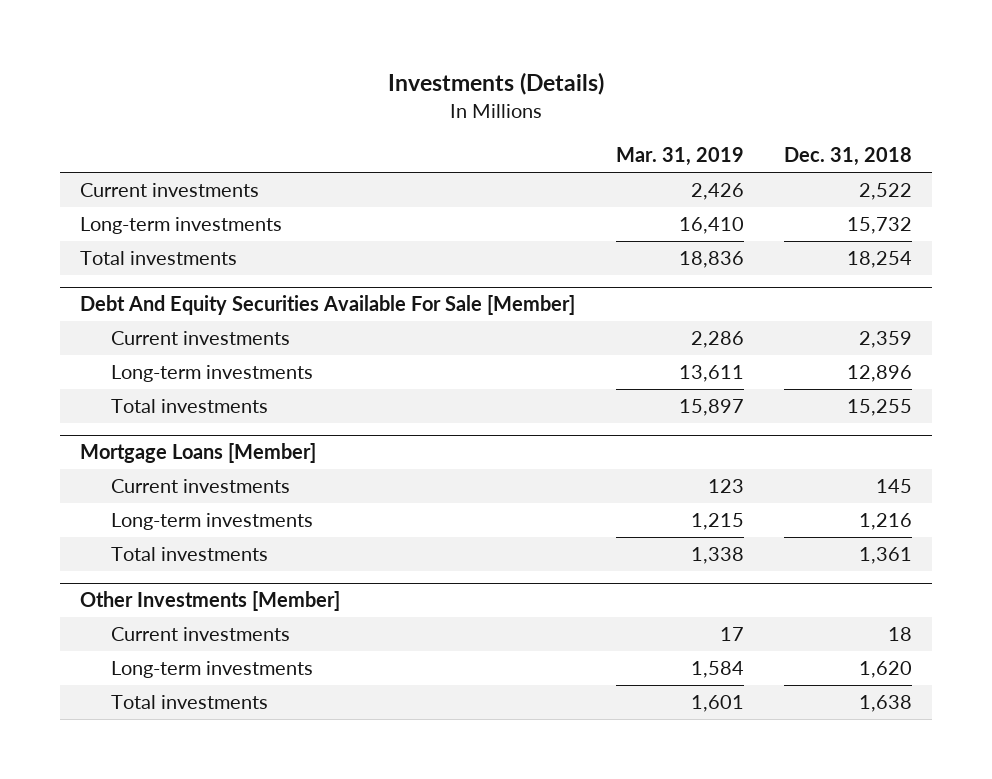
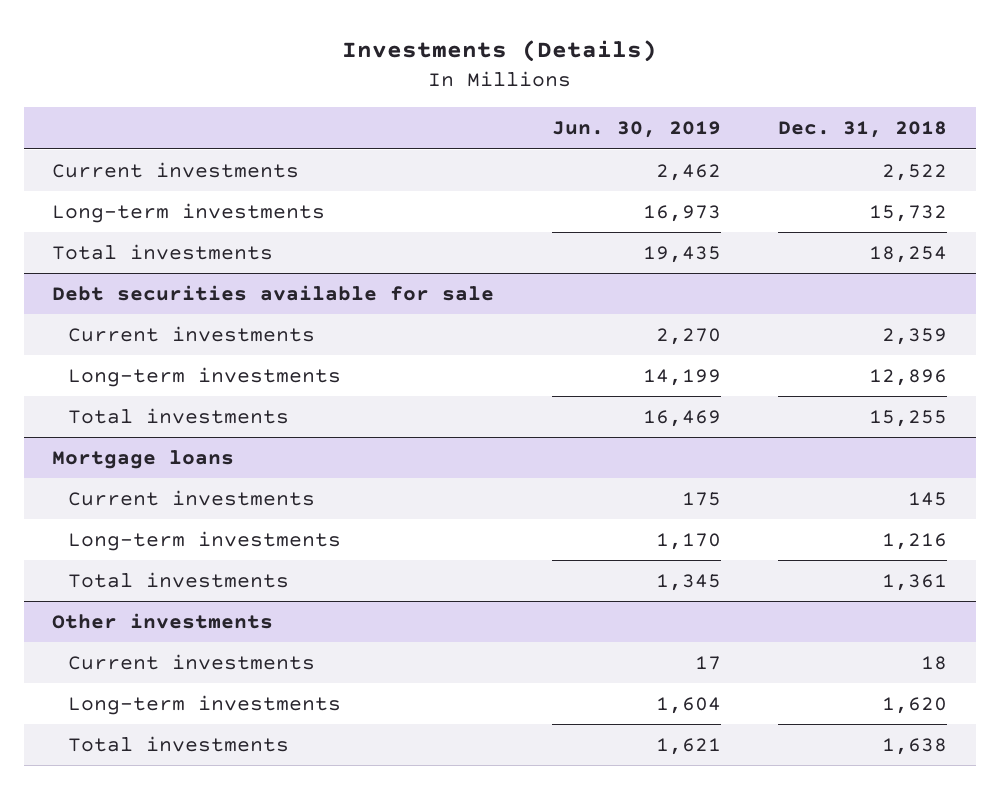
[615,147,744,167] Mar. 31, 2019 -> none
none -> [551,121,721,139] Jun. 30, 2019
[80,295,576,316] Debt And Equity Securities Available For Sale [Member] -> [52,285,495,302] Debt securities available for sale
[80,443,317,464] Mortgage Loans [Member] -> [52,450,235,470] Mortgage loans
[80,591,341,612] Other Investments [Member] -> [52,613,274,630] Other investments

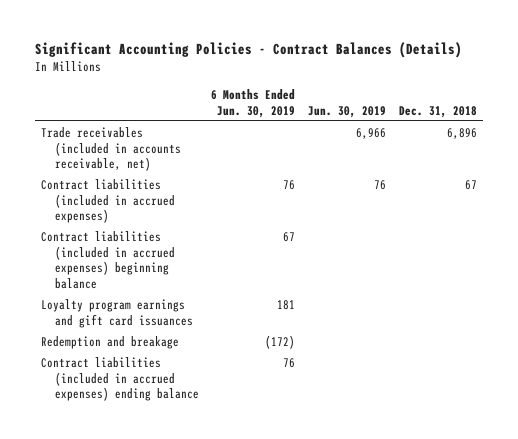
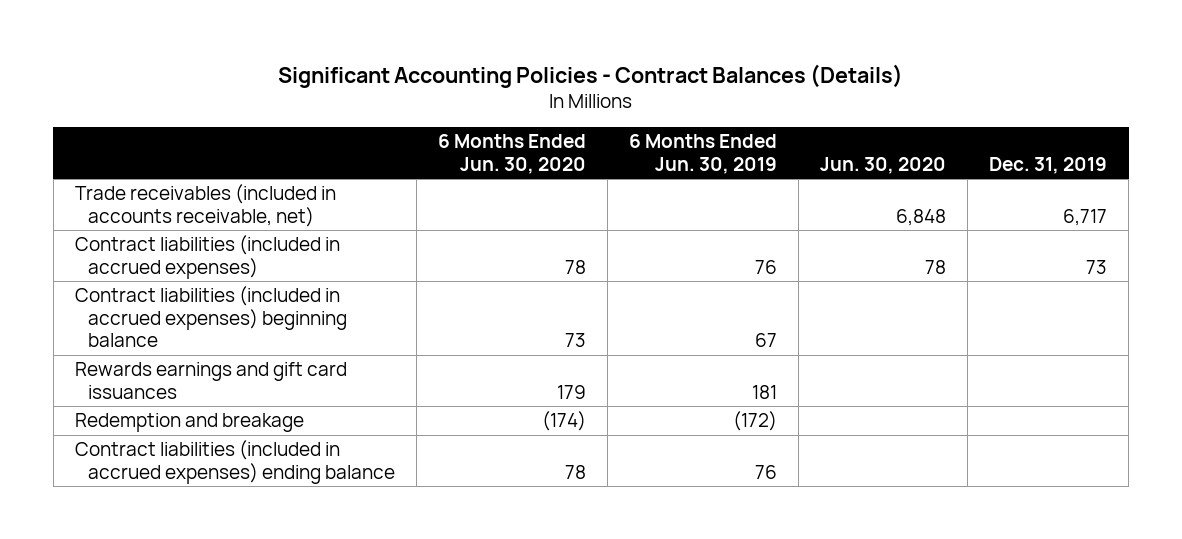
[308,105,387,118] Jun. 30, 2019 -> none
[399,105,478,118] Dec. 31, 2018 -> none
none -> [438,134,587,174] 6 Months Ended Jun. 30, 2020
none -> [820,156,947,174] Jun. 30, 2020
none -> [989,156,1108,174] Dec. 31, 2019
[40,299,193,328] Loyalty program earnings and gift card issuances -> [74,362,347,399] Rewards earnings and gift card issuances

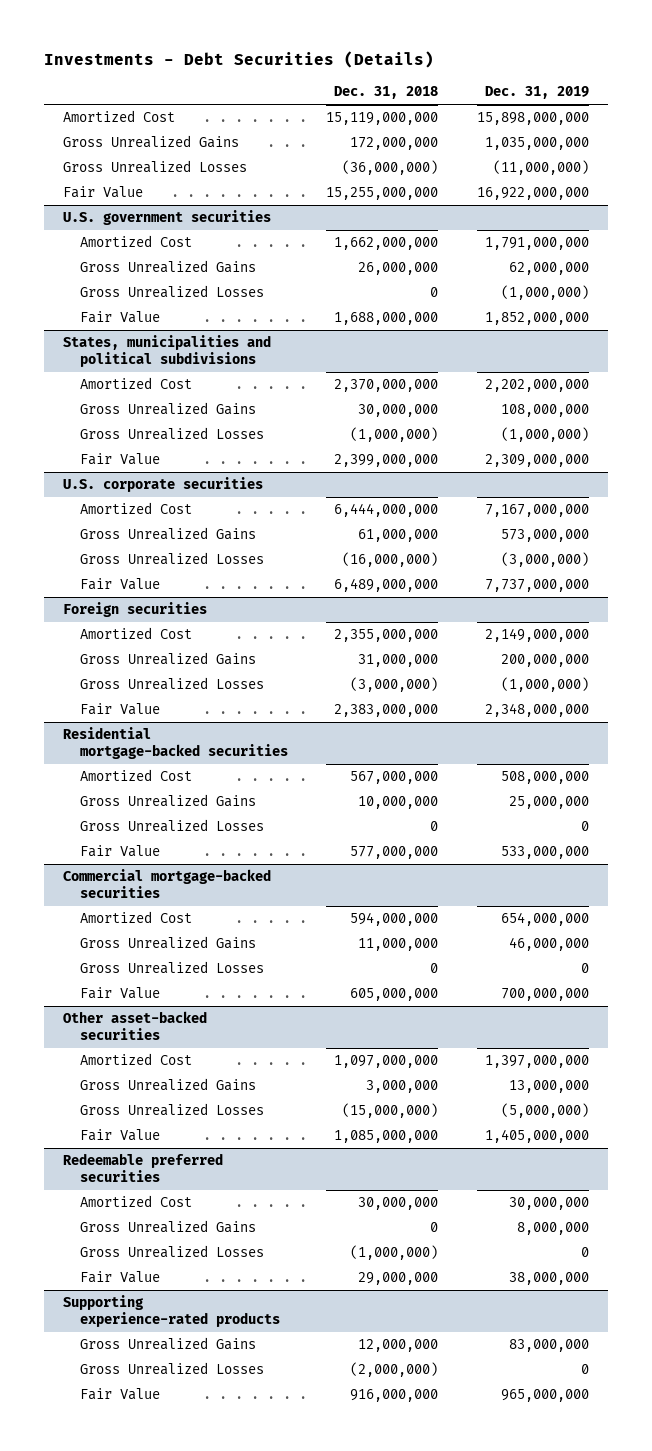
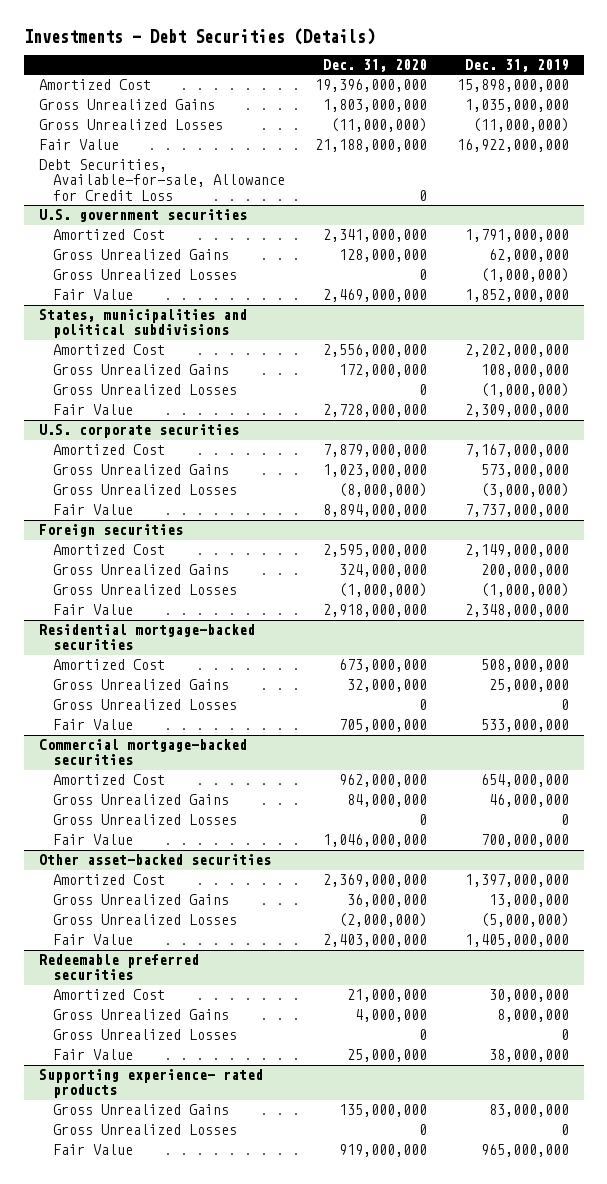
[334,86,439,100] Dec. 31, 2018 -> none
none -> [323,59,428,73] Dec. 31, 2020
none -> [38,159,286,201] Debt Securities, Available-for-sale, Allowance for Credit Loss
[63,1295,281,1328] Supporting experience-rated products -> [38,1069,263,1099] Supporting experience- rated products

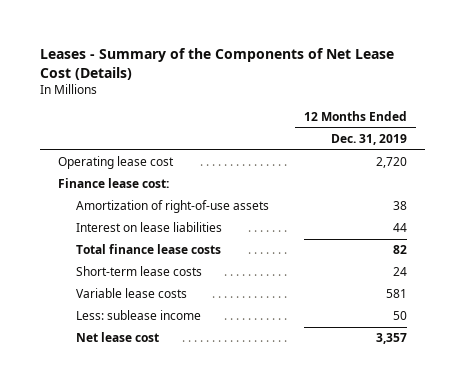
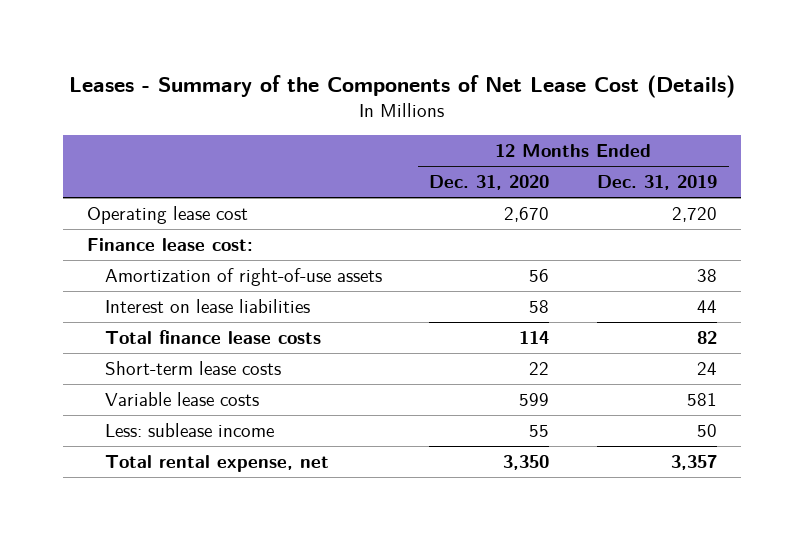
none -> [429,175,550,191] Dec. 31, 2020
[75,332,159,343] Net lease cost -> [104,454,329,472] Total rental expense, net

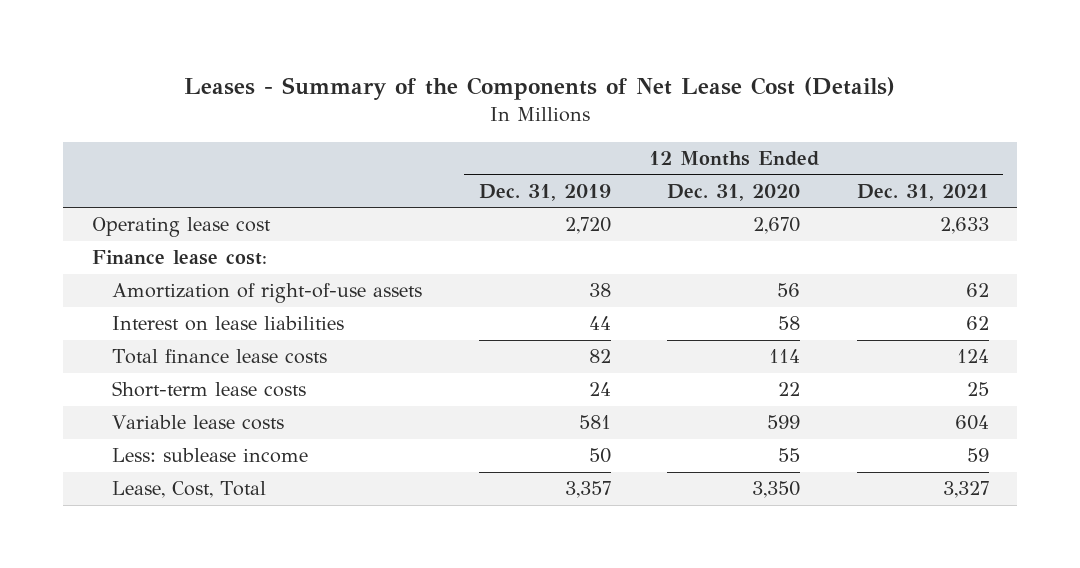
none -> [856,183,989,201] Dec. 31, 2021
[104,454,329,472] Total rental expense, net -> [111,481,266,499] Lease, Cost, Total

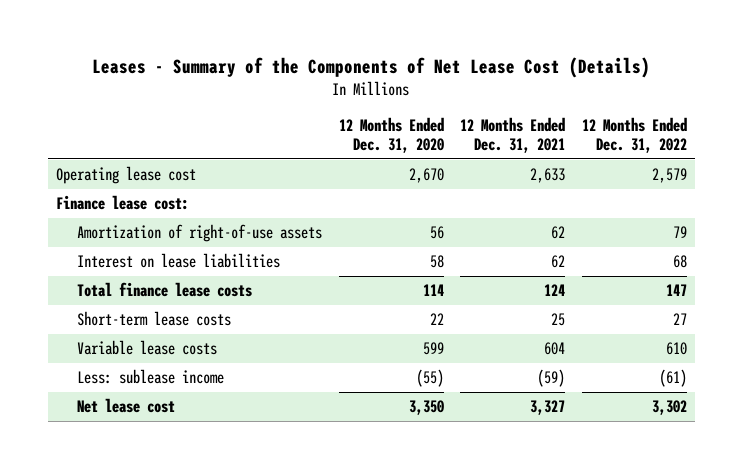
[478,183,611,201] Dec. 31, 2019 -> none
none -> [581,117,687,154] 12 Months Ended Dec. 31, 2022
[778,448,801,463] 55 -> [415,369,444,388] (55)
[966,448,989,463] 59 -> [537,369,566,388] (59)
[111,481,266,499] Lease, Cost, Total -> [77,398,176,414] Net lease cost

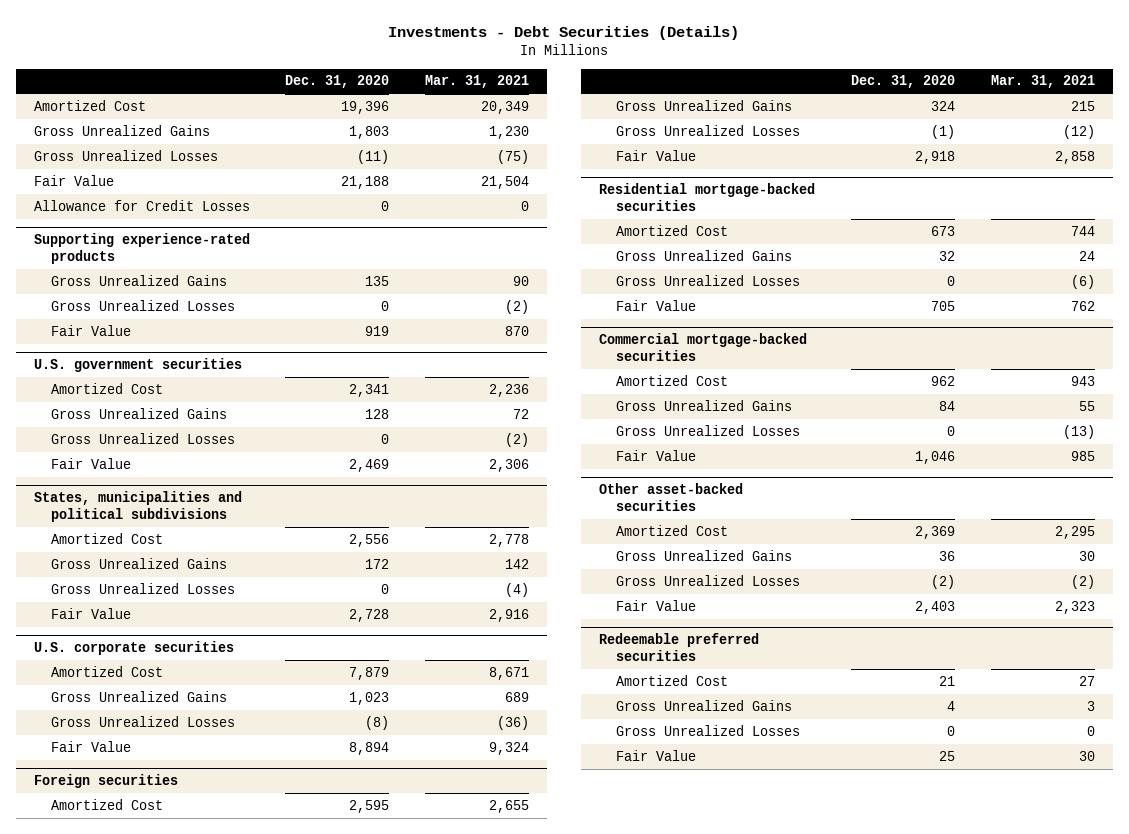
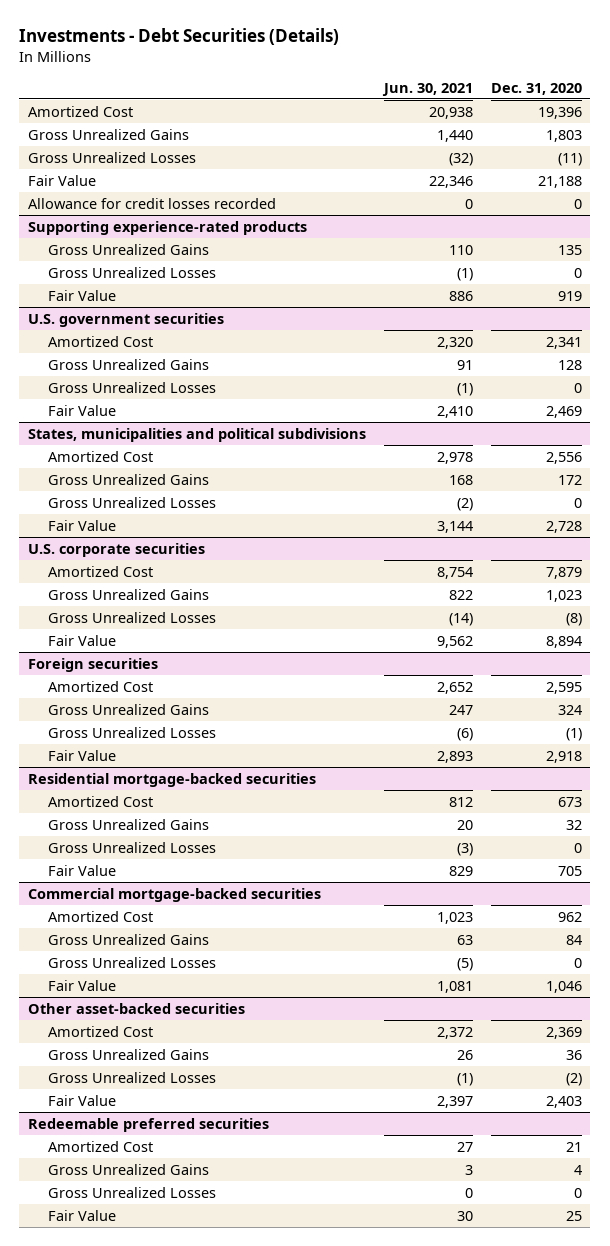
[425,75,530,89] Mar. 31, 2021 -> none
none -> [381,82,473,96] Jun. 30, 2021
[33,199,250,211] Allowance for Credit Losses -> [28,197,277,209] Allowance for credit losses recorded

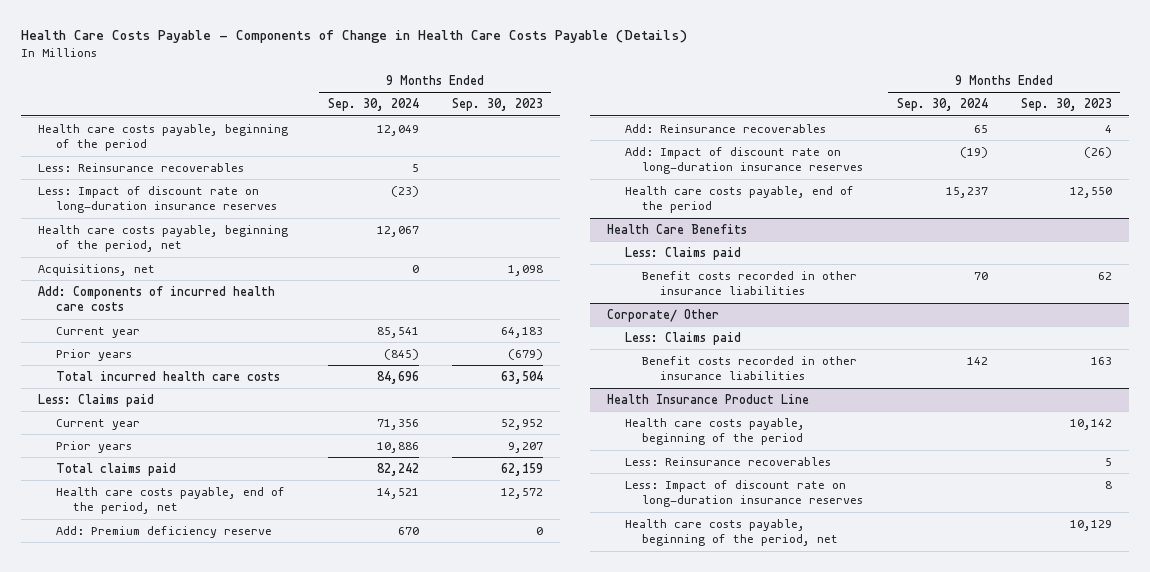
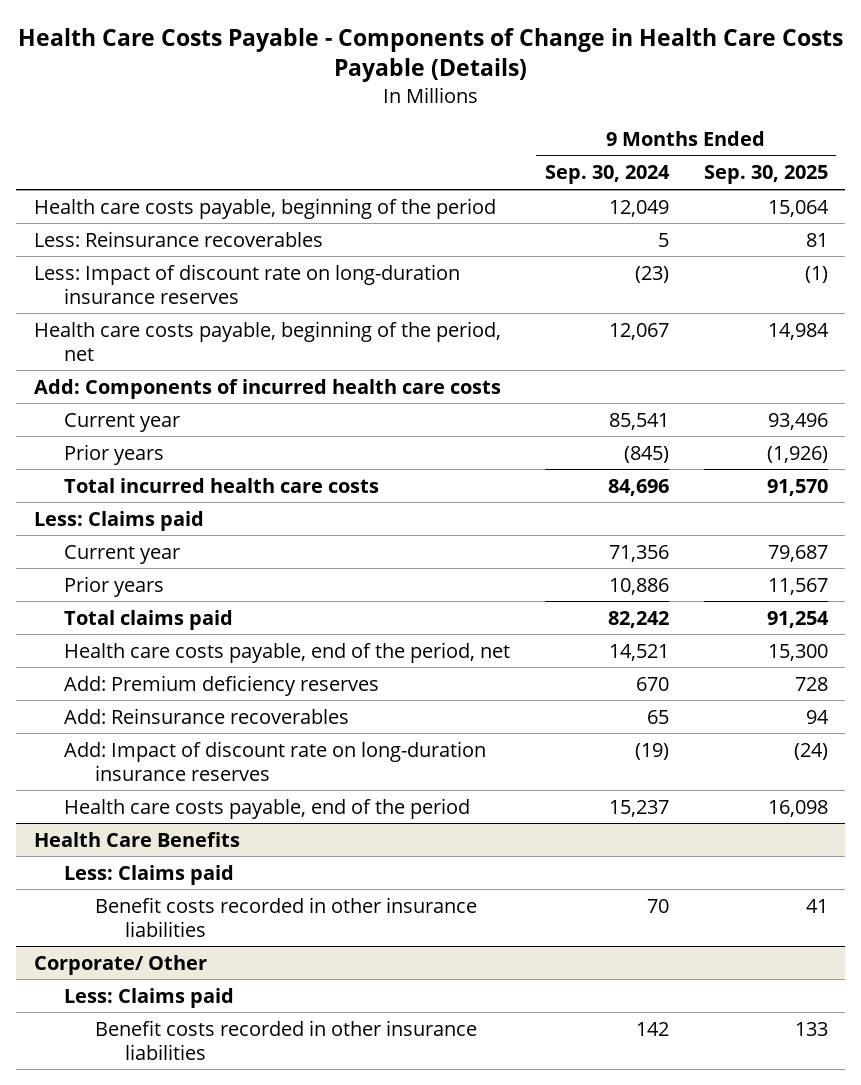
[451,98,543,112] Sep. 30, 2023 -> none
none -> [703,165,828,185] Sep. 30, 2025
[37,263,155,276] Acquisitions, net -> none
[55,525,272,538] Add: Premium deficiency reserve -> [64,674,380,696] Add: Premium deficiency reserves
[607,393,810,404] Health Insurance Product Line -> none
[624,417,805,446] Health care costs payable, beginning of the period -> none
[624,456,831,466] Less: Reinsurance recoverables -> none
[624,479,864,508] Less: Impact of discount rate on long-duration insurance reserves -> none
[624,518,839,547] Health care costs payable, beginning of the period, net -> none

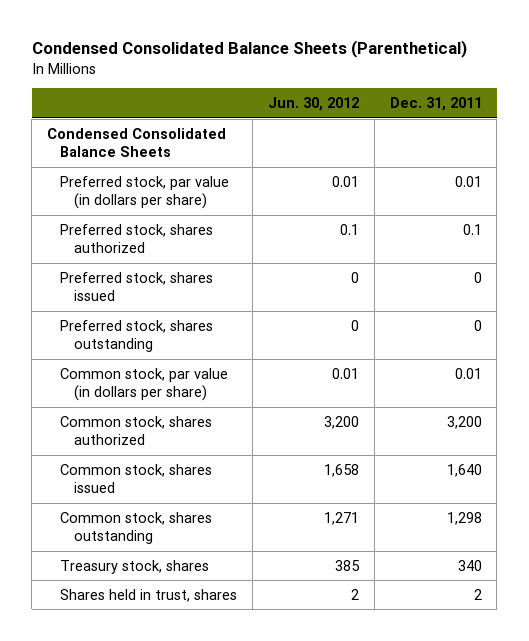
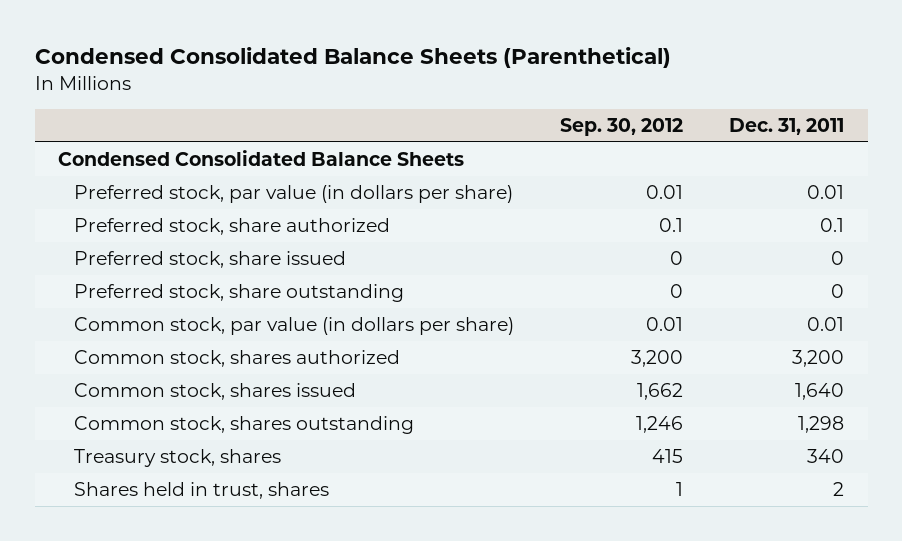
[267,97,359,112] Jun. 30, 2012 -> none
none -> [559,117,683,136] Sep. 30, 2012
[60,223,214,253] Preferred stock, shares authorized -> [73,218,390,236] Preferred stock, share authorized
[60,271,214,301] Preferred stock, shares issued -> [73,251,346,269] Preferred stock, share issued
[60,319,214,352] Preferred stock, shares outstanding -> [73,284,404,303] Preferred stock, share outstanding

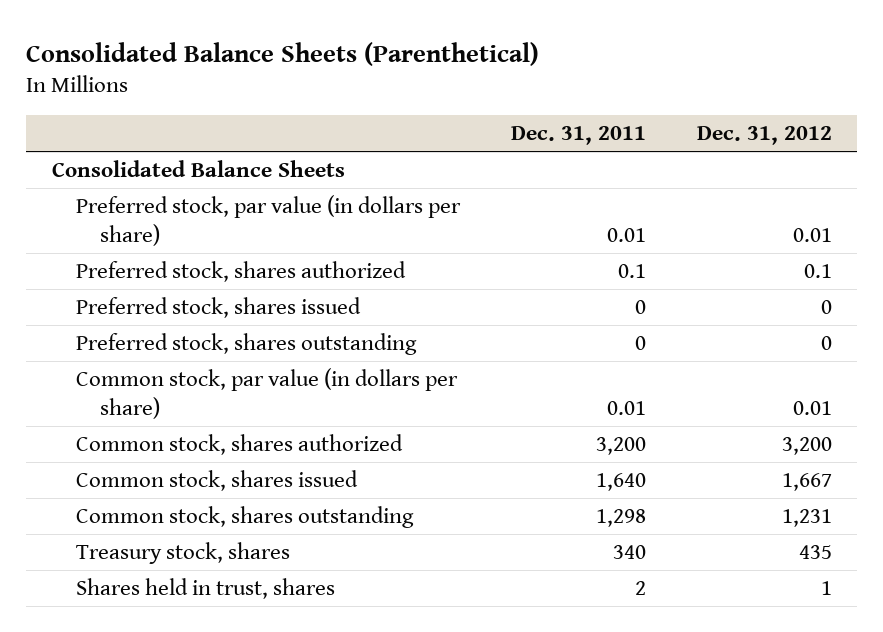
[34,47,671,69] Condensed Consolidated Balance Sheets (Parenthetical) -> [26,41,540,66] Consolidated Balance Sheets (Parenthetical)
[559,117,683,136] Sep. 30, 2012 -> none
none -> [696,126,832,146] Dec. 31, 2012
[57,150,464,167] Condensed Consolidated Balance Sheets -> [51,160,345,178] Consolidated Balance Sheets
[73,218,390,236] Preferred stock, share authorized -> [75,261,406,283] Preferred stock, shares authorized
[73,251,346,269] Preferred stock, share issued -> [75,297,361,319] Preferred stock, shares issued
[73,284,404,303] Preferred stock, share outstanding -> [75,333,417,356] Preferred stock, shares outstanding

